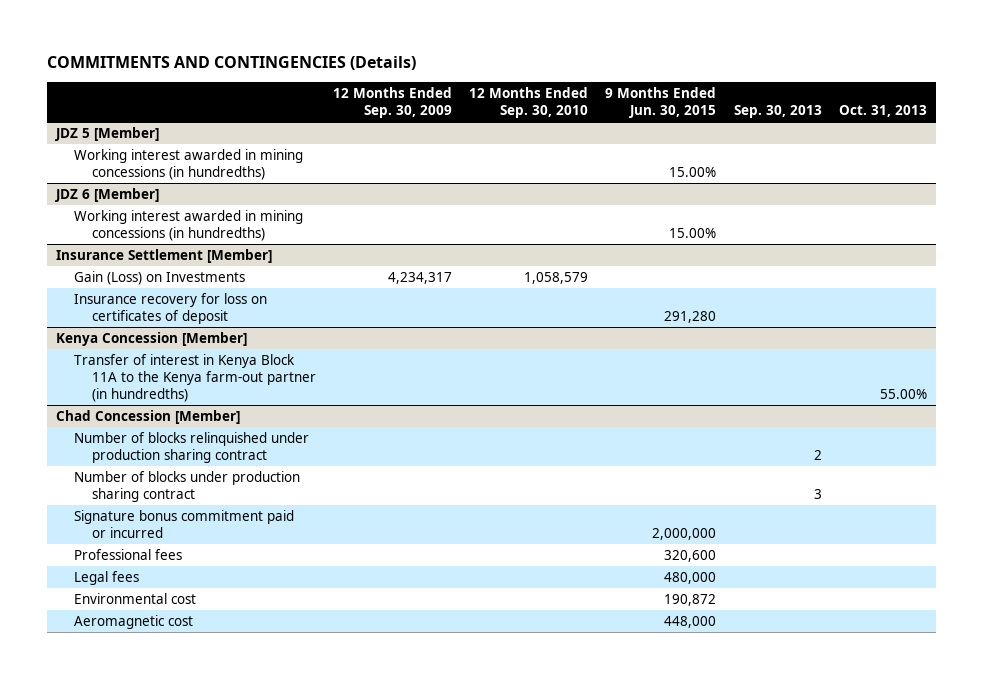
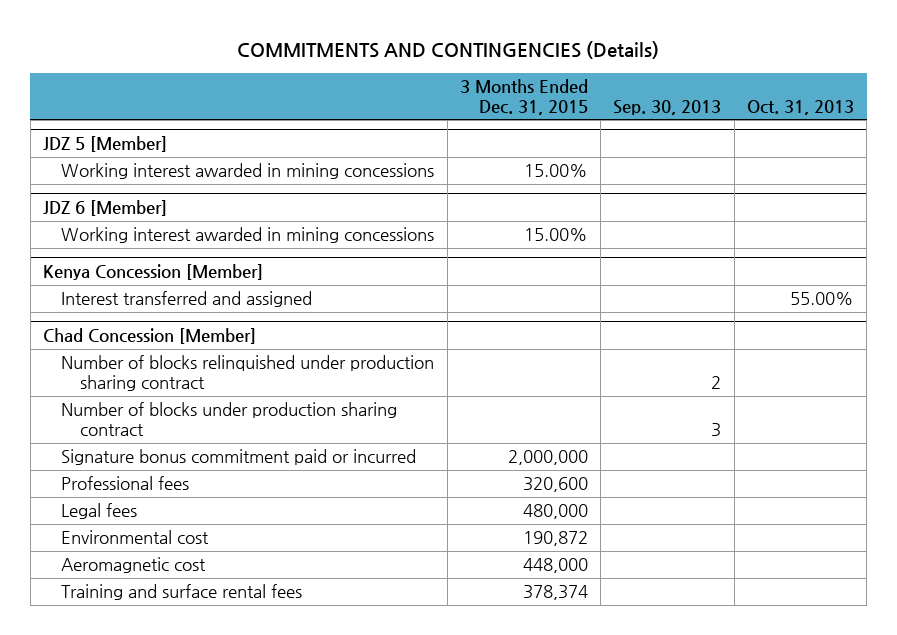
[332,86,452,118] 12 Months Ended Sep. 30, 2009 -> none
[469,86,589,118] 12 Months Ended Sep. 30, 2010 -> none
[605,86,717,118] 9 Months Ended Jun. 30, 2015 -> none
none -> [459,79,588,115] 3 Months Ended Dec. 31, 2015
[73,149,303,181] Working interest awarded in mining concessions (in hundredths) -> [61,163,435,180] Working interest awarded in mining concessions
[55,249,272,264] Insurance Settlement [Member] -> none
[73,271,245,286] Gain (Loss) on Investments -> none
[73,293,267,325] Insurance recovery for loss on certificates of deposit -> none
[73,210,303,242] Working interest awarded in mining concessions (in hundredths) -> [61,227,435,244] Working interest awarded in mining concessions
[73,354,316,402] Transfer of interest in Kenya Block 11A to the Kenya farm-out partner (in hundredths) -> none
none -> [61,291,313,308] Interest transferred and assigned
none -> [61,584,303,601] Training and surface rental fees

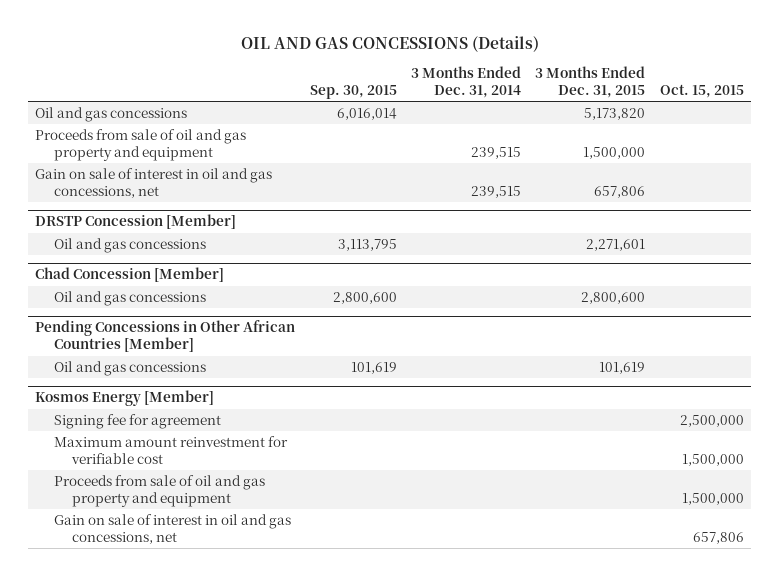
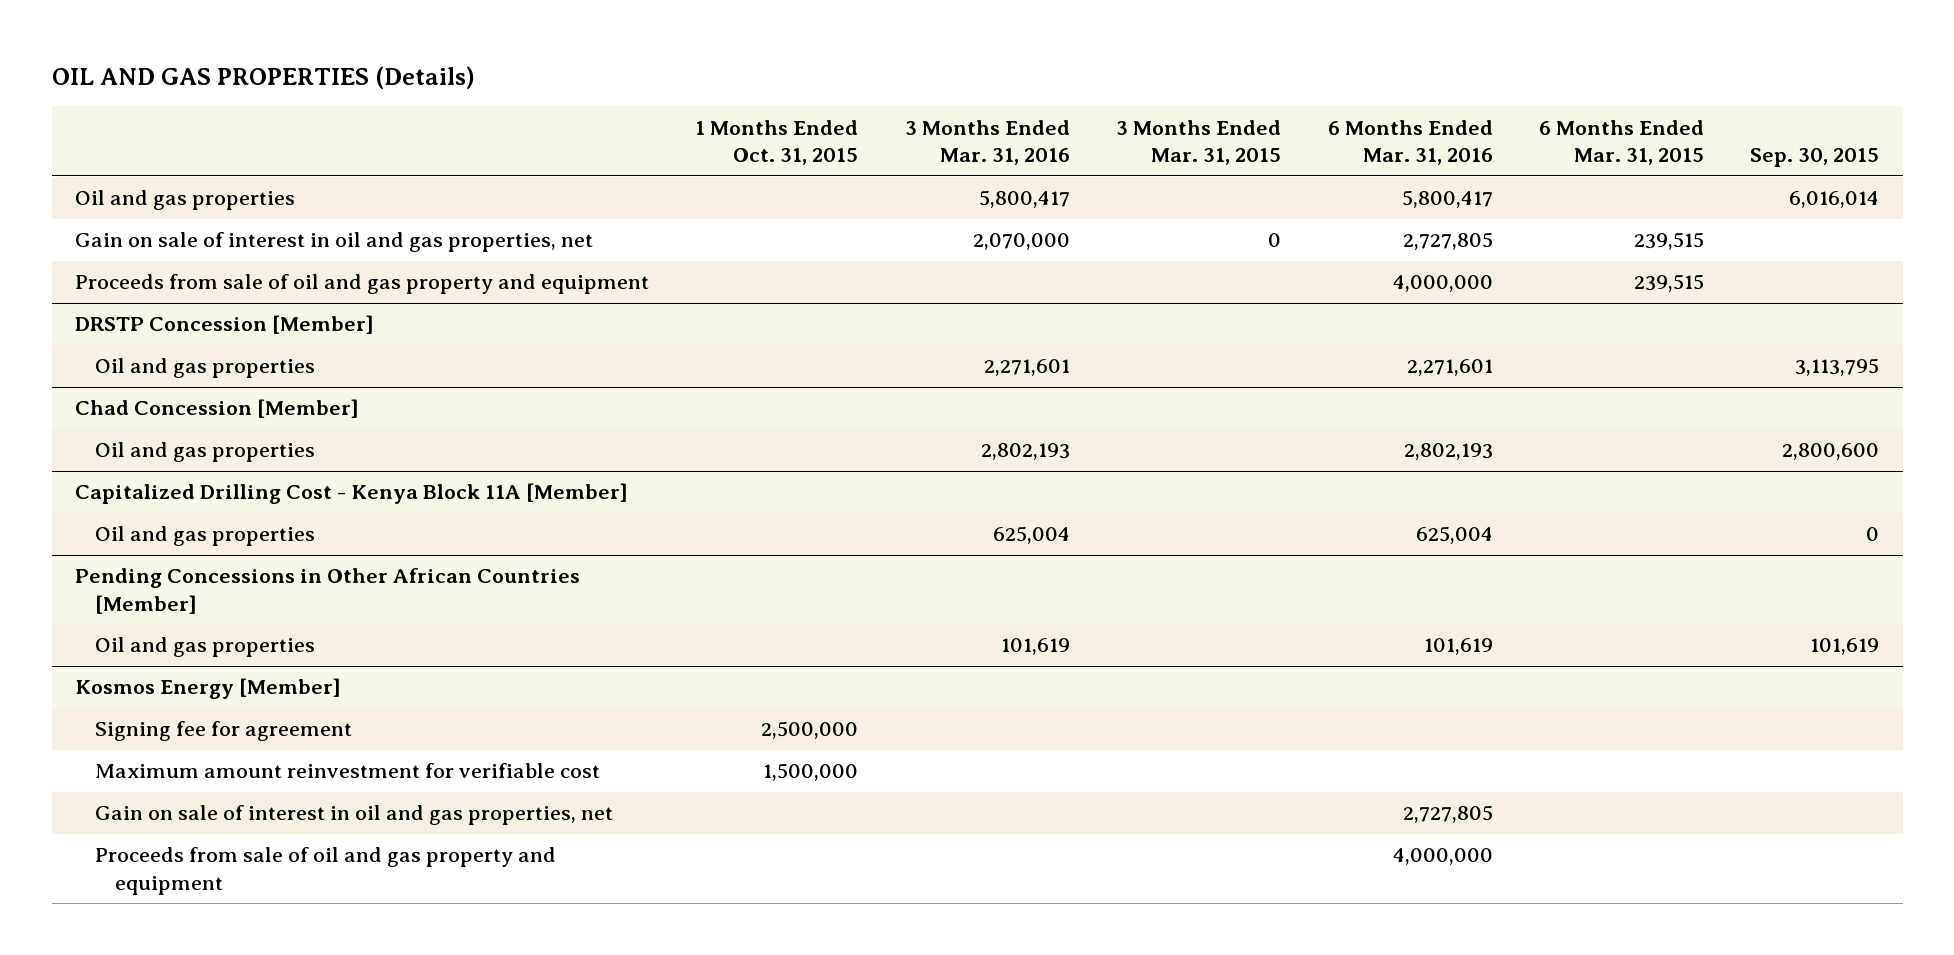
[240,35,539,52] OIL AND GAS CONCESSIONS (Details) -> [51,65,475,89] OIL AND GAS PROPERTIES (Details)
[411,65,522,99] 3 Months Ended Dec. 31, 2014 -> none
[535,65,646,99] 3 Months Ended Dec. 31, 2015 -> none
[659,84,744,99] Oct. 15, 2015 -> none
none -> [695,119,859,166] 1 Months Ended Oct. 31, 2015
none -> [904,119,1070,166] 3 Months Ended Mar. 31, 2016
none -> [1116,119,1282,166] 3 Months Ended Mar. 31, 2015
none -> [1327,119,1493,166] 6 Months Ended Mar. 31, 2016
none -> [1538,119,1704,166] 6 Months Ended Mar. 31, 2015
[35,106,188,122] Oil and gas concessions -> [74,190,295,211] Oil and gas properties
none -> [74,232,593,253] Gain on sale of interest in oil and gas properties, net
[35,167,273,198] Gain on sale of interest in oil and gas concessions, net -> none
[53,237,206,253] Oil and gas concessions -> [94,358,315,379] Oil and gas properties
[53,290,206,306] Oil and gas concessions -> [94,442,315,463] Oil and gas properties
none -> [74,483,628,505] Capitalized Drilling Cost - Kenya Block 11A [Member]
none -> [94,526,315,547] Oil and gas properties
[53,360,206,376] Oil and gas concessions -> [94,637,315,658] Oil and gas properties
none -> [94,805,613,826] Gain on sale of interest in oil and gas properties, net
[53,513,291,544] Gain on sale of interest in oil and gas concessions, net -> none

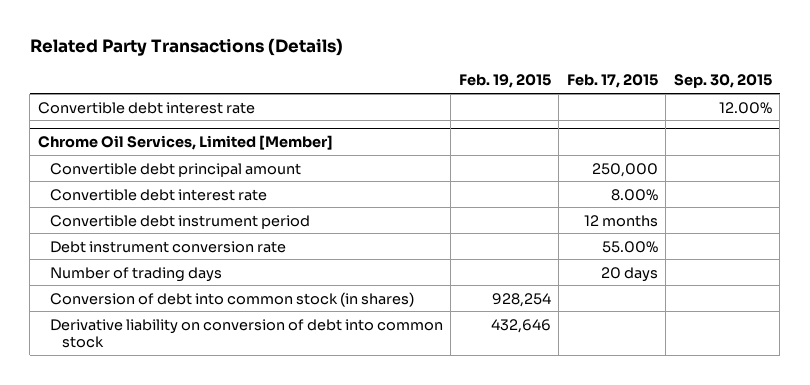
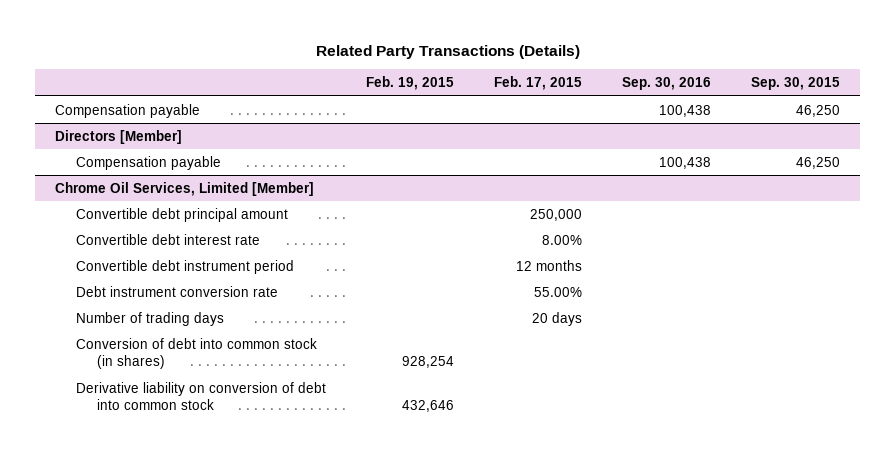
none -> [622,77,712,91] Sep. 30, 2016
[37,101,255,114] Convertible debt interest rate -> none
none -> [55,103,201,118] Compensation payable
none -> [55,129,183,144] Directors [Member]
none -> [76,155,222,170] Compensation payable

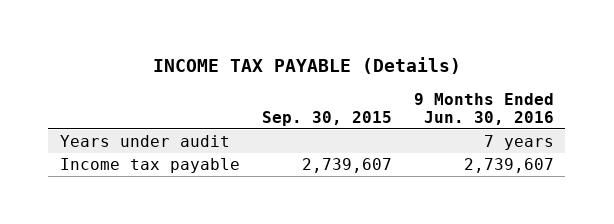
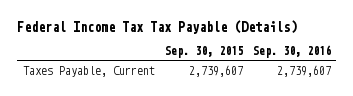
[152,57,461,75] INCOME TAX PAYABLE (Details) -> [17,20,298,35] Federal Income Tax Tax Payable (Details)
[414,92,555,125] 9 Months Ended Jun. 30, 2016 -> none
none -> [252,45,331,59] Sep. 30, 2016
[59,134,230,147] Years under audit -> none
[59,157,240,173] Income tax payable -> [22,65,155,77] Taxes Payable, Current

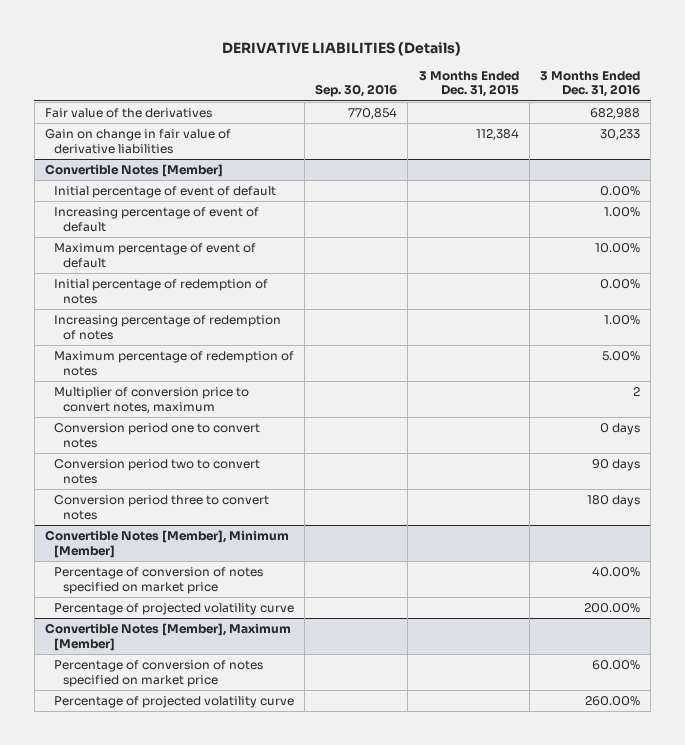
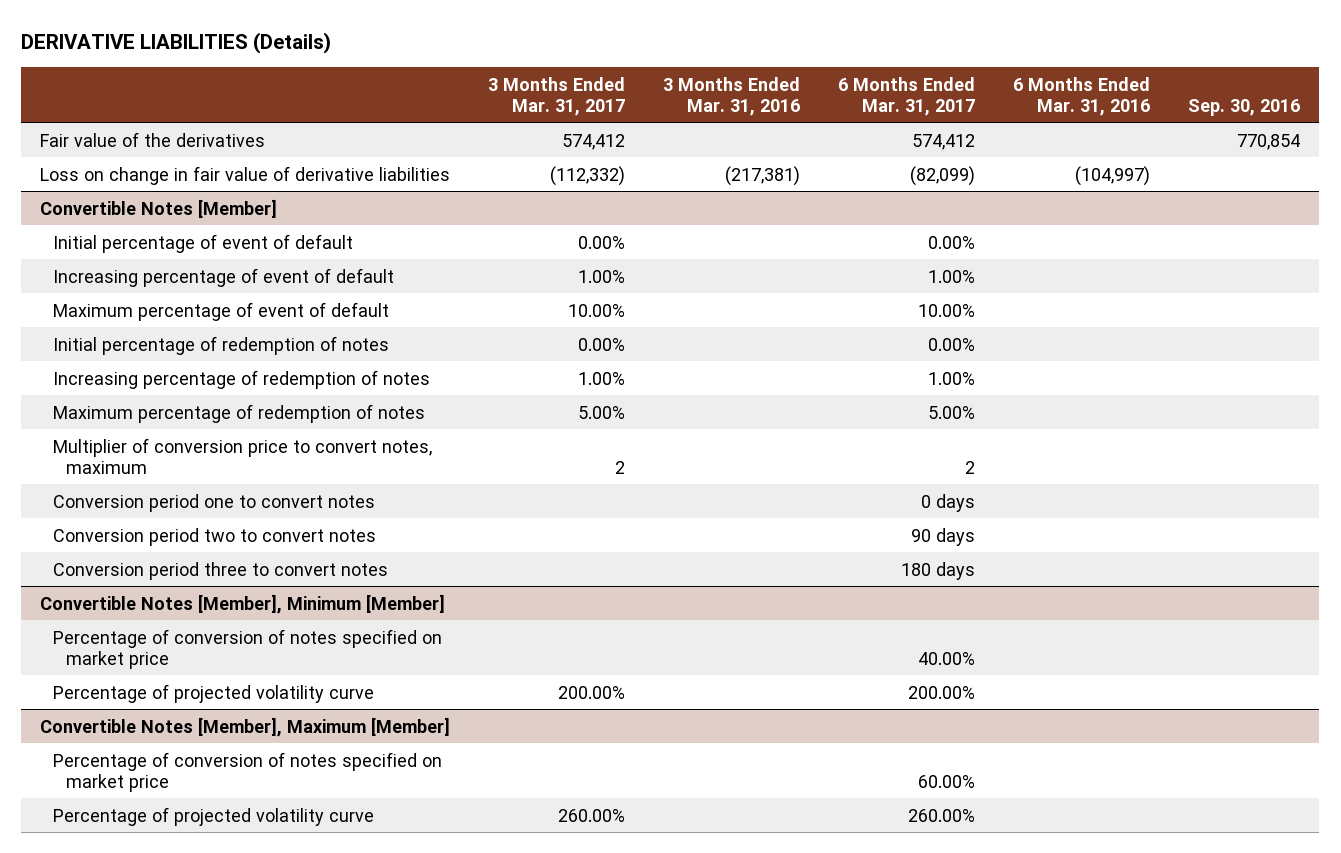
[418,70,519,98] 3 Months Ended Dec. 31, 2015 -> none
[540,70,641,98] 3 Months Ended Dec. 31, 2016 -> none
none -> [488,76,626,116] 3 Months Ended Mar. 31, 2017
none -> [663,76,801,116] 3 Months Ended Mar. 31, 2016
none -> [838,76,976,116] 6 Months Ended Mar. 31, 2017
none -> [1013,76,1151,116] 6 Months Ended Mar. 31, 2016
[44,129,231,154] Gain on change in fair value of derivative liabilities -> [40,165,451,185] Loss on change in fair value of derivative liabilities

